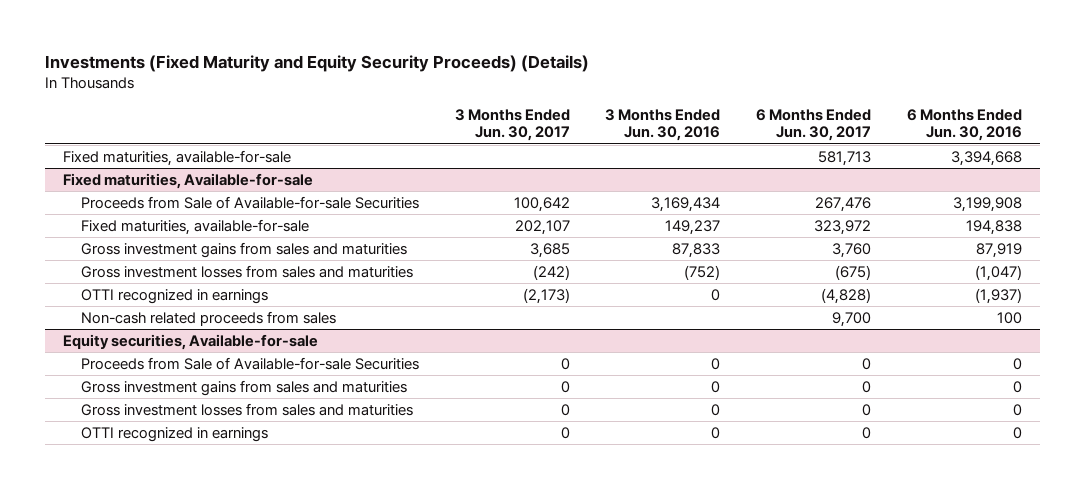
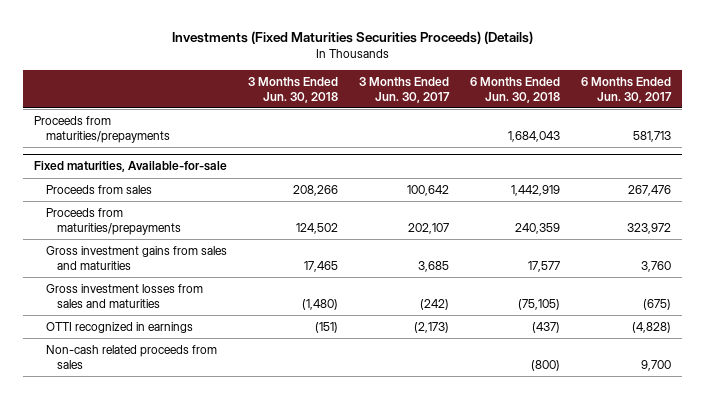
[45,55,590,73] Investments (Fixed Maturity and Equity Security Proceeds) (Details) -> [171,30,533,44] Investments (Fixed Maturities Securities Proceeds) (Details)
[605,108,721,142] 3 Months Ended Jun. 30, 2016 -> none
[906,108,1022,142] 6 Months Ended Jun. 30, 2016 -> none
none -> [247,76,338,103] 3 Months Ended Jun. 30, 2018
none -> [470,76,561,103] 6 Months Ended Jun. 30, 2018
[63,149,292,166] Fixed maturities, available-for-sale -> [33,115,170,143] Proceeds from maturities/prepayments
[80,195,419,209] Proceeds from Sale of Available-for-sale Securities -> [45,184,152,194] Proceeds from sales
[80,218,309,235] Fixed maturities, available-for-sale -> [45,207,182,235] Proceeds from maturities/prepayments
[63,333,319,350] Equity securities, Available-for-sale -> none
[80,356,419,370] Proceeds from Sale of Available-for-sale Securities -> none
[80,379,407,396] Gross investment gains from sales and maturities -> none
[80,402,413,416] Gross investment losses from sales and maturities -> none
[80,426,268,442] OTTI recognized in earnings -> none

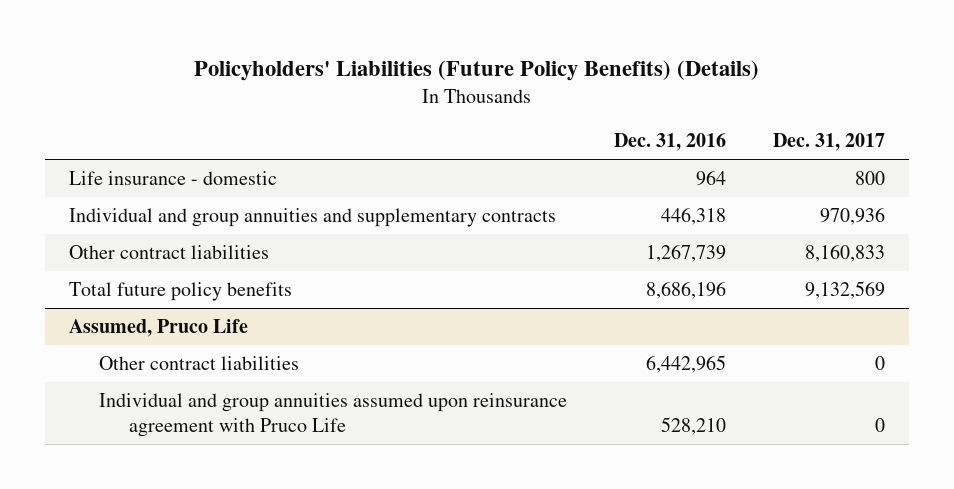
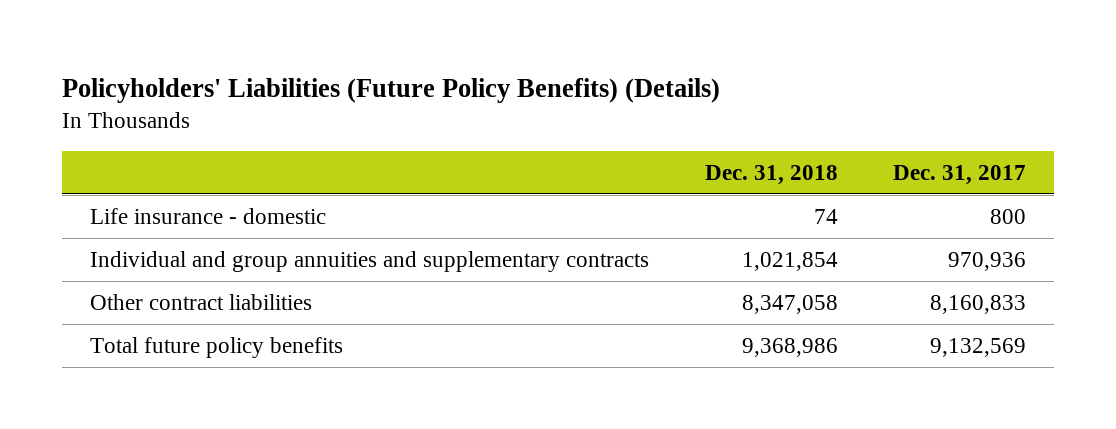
[613,133,726,152] Dec. 31, 2016 -> none
none -> [704,164,838,185] Dec. 31, 2018
[68,318,248,337] Assumed, Pruco Life -> none
[98,355,299,370] Other contract liabilities -> none
[98,392,567,438] Individual and group annuities assumed upon reinsurance agreement with Pruco Life -> none

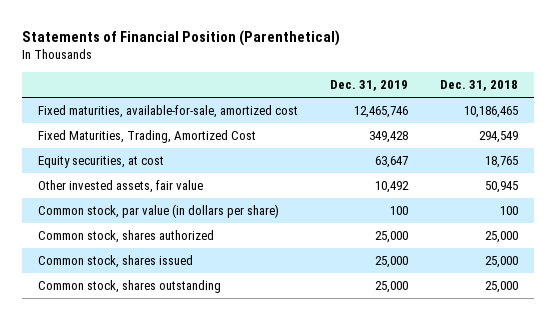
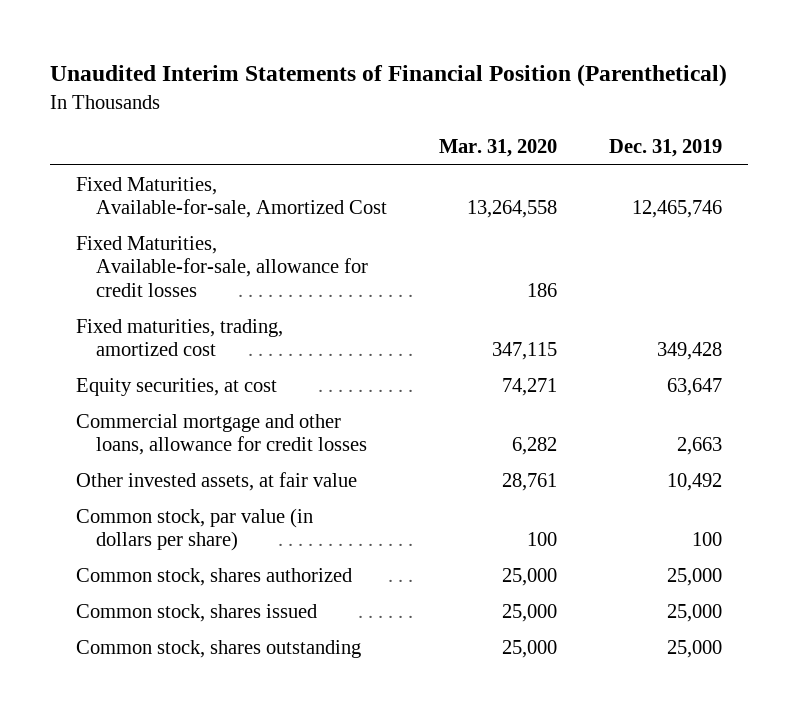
[21,29,340,46] Statements of Financial Position (Parenthetical) -> [49,64,727,87] Unaudited Interim Statements of Financial Position (Parenthetical)
[439,80,518,92] Dec. 31, 2018 -> none
none -> [438,139,557,158] Mar. 31, 2020
[37,105,298,119] Fixed maturities, available-for-sale, amortized cost -> [75,176,387,219] Fixed Maturities, Available-for-sale, Amortized Cost
none -> [75,235,368,297] Fixed Maturities, Available-for-sale, allowance for credit losses
[37,130,256,144] Fixed Maturities, Trading, Amortized Cost -> [75,318,283,357] Fixed maturities, trading, amortized cost
none -> [75,413,367,456] Commercial mortgage and other loans, allowance for credit losses
[37,180,203,194] Other invested assets, fair value -> [75,471,357,491] Other invested assets, at fair value

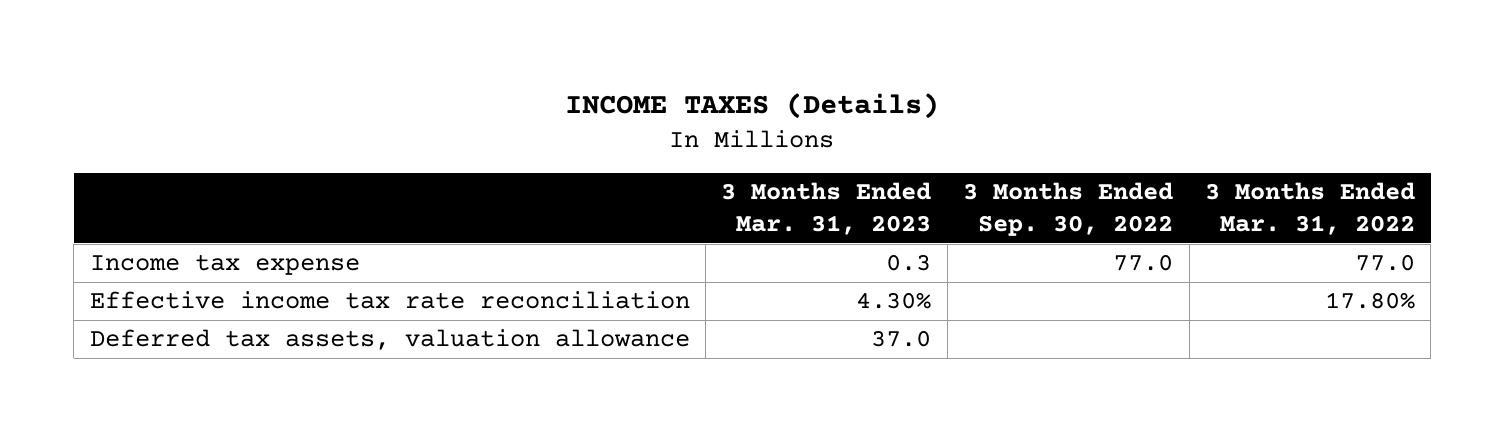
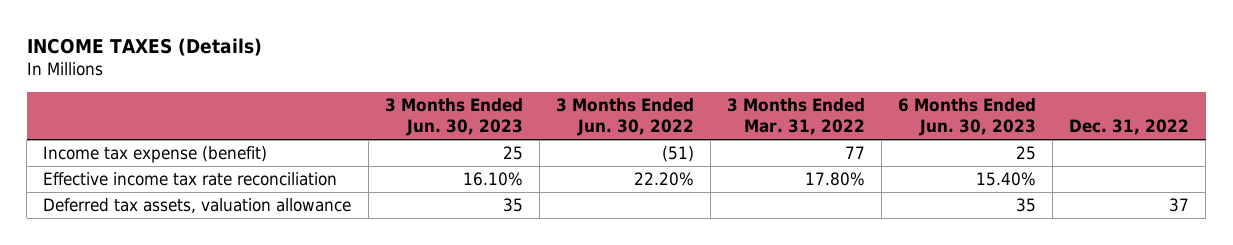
[721,182,932,235] 3 Months Ended Mar. 31, 2023 -> none
[963,182,1174,236] 3 Months Ended Sep. 30, 2022 -> none
none -> [384,97,523,137] 3 Months Ended Jun. 30, 2023
none -> [555,97,694,137] 3 Months Ended Jun. 30, 2022
none -> [897,97,1036,137] 6 Months Ended Jun. 30, 2023
none -> [1069,119,1190,136] Dec. 31, 2022
[89,254,360,276] Income tax expense -> [43,146,268,164] Income tax expense (benefit)
[1354,254,1415,272] 77.0 -> [844,146,865,160] 77

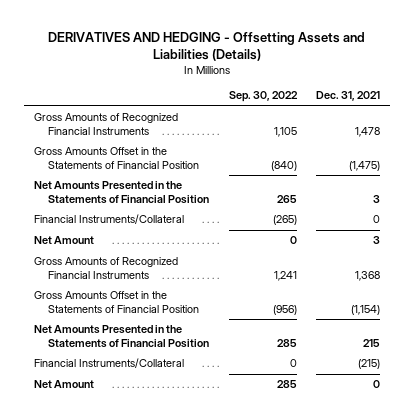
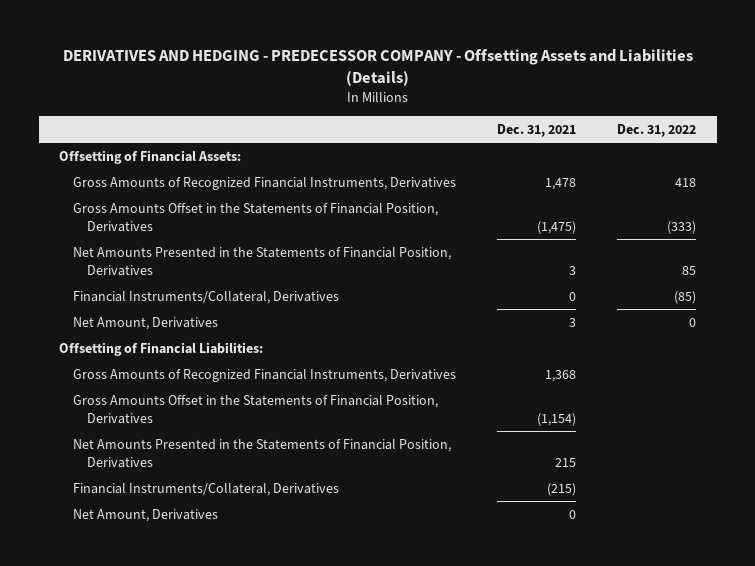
[48,31,366,61] DERIVATIVES AND HEDGING - Offsetting Assets and Liabilities (Details) -> [62,48,693,86] DERIVATIVES AND HEDGING - PREDECESSOR COMPANY - Offsetting Assets and Liabilities (Details)
[228,91,298,103] Sep. 30, 2022 -> none
none -> [617,123,697,137] Dec. 31, 2022
none -> [59,149,242,164] Offsetting of Financial Assets:
[34,113,179,136] Gross Amounts of Recognized Financial Instruments -> [72,176,456,190] Gross Amounts of Recognized Financial Instruments, Derivatives
[34,147,200,170] Gross Amounts Offset in the Statements of Financial Position -> [72,202,438,232] Gross Amounts Offset in the Statements of Financial Position, Derivatives
[34,181,210,205] Net Amounts Presented in the Statements of Financial Position -> [72,246,451,276] Net Amounts Presented in the Statements of Financial Position, Derivatives
[34,214,185,225] Financial Instruments/Collateral -> [72,290,339,304] Financial Instruments/Collateral, Derivatives
[34,236,95,245] Net Amount -> [72,316,218,330] Net Amount, Derivatives
none -> [59,341,264,356] Offsetting of Financial Liabilities:
[34,257,179,280] Gross Amounts of Recognized Financial Instruments -> [72,368,456,382] Gross Amounts of Recognized Financial Instruments, Derivatives
[34,291,200,314] Gross Amounts Offset in the Statements of Financial Position -> [72,394,438,424] Gross Amounts Offset in the Statements of Financial Position, Derivatives
[34,325,210,349] Net Amounts Presented in the Statements of Financial Position -> [72,438,451,468] Net Amounts Presented in the Statements of Financial Position, Derivatives
[34,358,185,369] Financial Instruments/Collateral -> [72,482,339,496] Financial Instruments/Collateral, Derivatives
[34,380,95,389] Net Amount -> [72,508,218,522] Net Amount, Derivatives

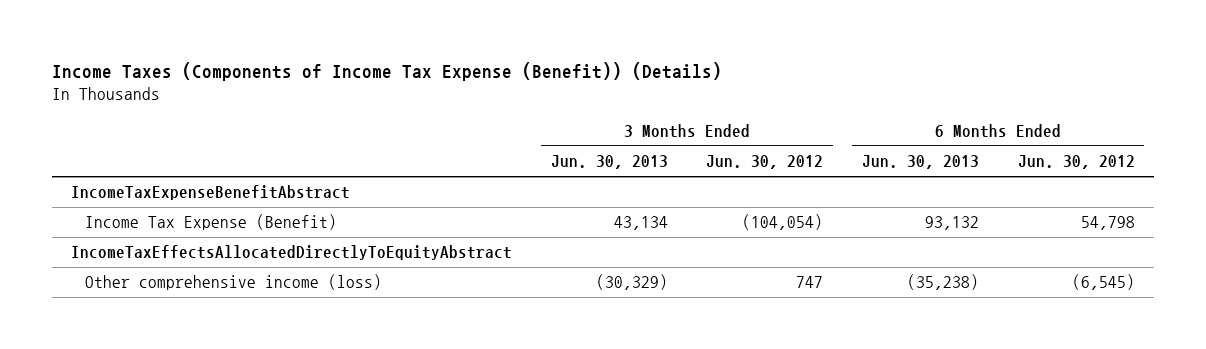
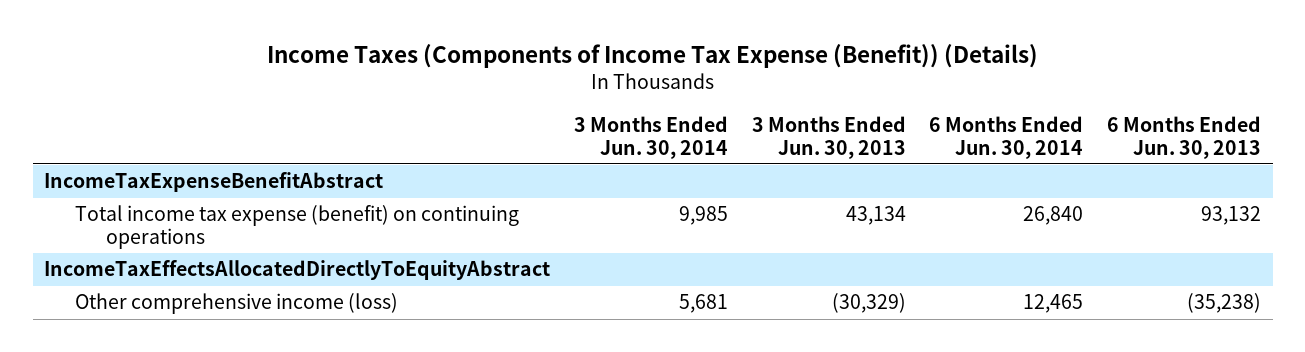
[706,155,824,170] Jun. 30, 2012 -> none
[1017,155,1135,170] Jun. 30, 2012 -> none
none -> [574,115,729,159] 3 Months Ended Jun. 30, 2014
none -> [929,115,1084,159] 6 Months Ended Jun. 30, 2014
[85,214,338,231] Income Tax Expense (Benefit) -> [75,205,520,250] Total income tax expense (benefit) on continuing operations

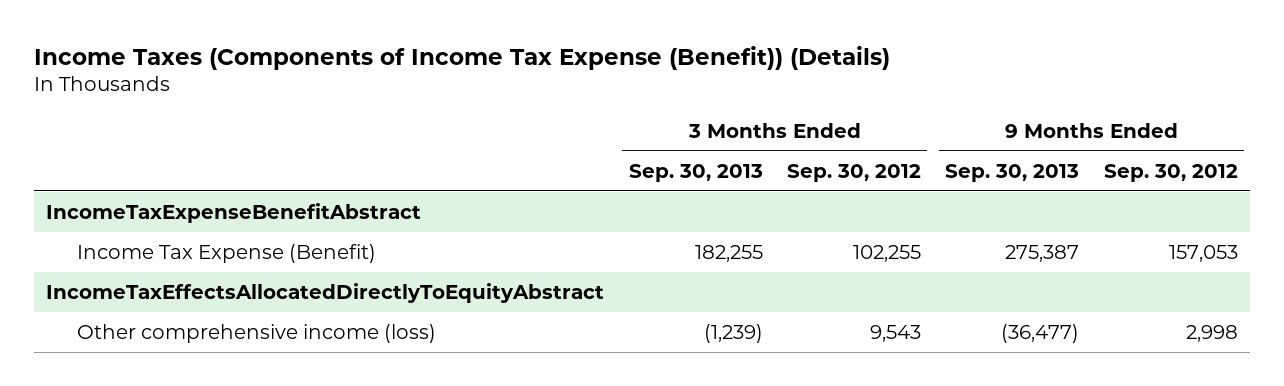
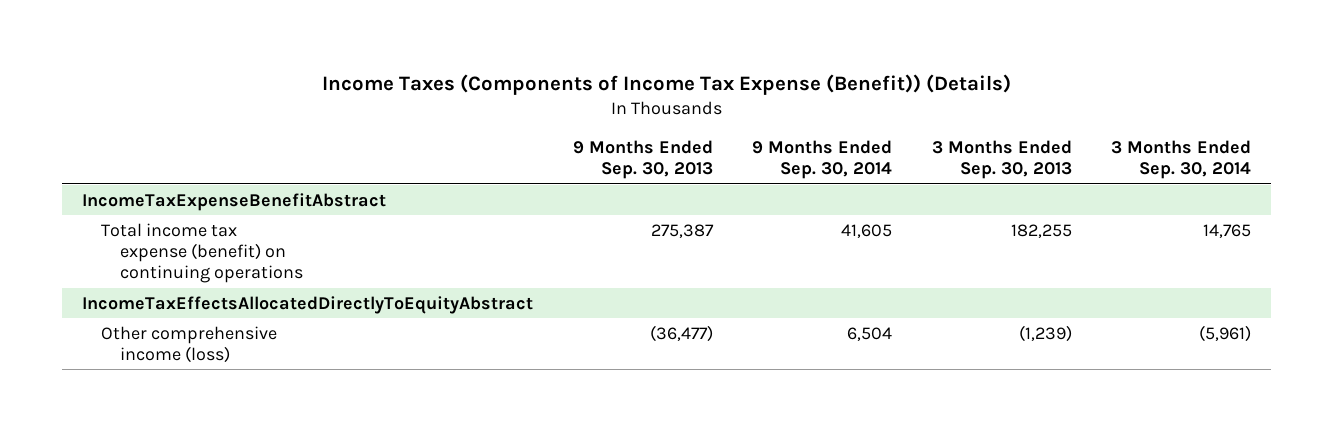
[787,163,922,182] Sep. 30, 2012 -> none
[1103,163,1238,182] Sep. 30, 2012 -> none
none -> [752,140,893,180] 9 Months Ended Sep. 30, 2014
none -> [1111,140,1252,180] 3 Months Ended Sep. 30, 2014
[76,243,376,263] Income Tax Expense (Benefit) -> [101,222,304,284] Total income tax expense (benefit) on continuing operations

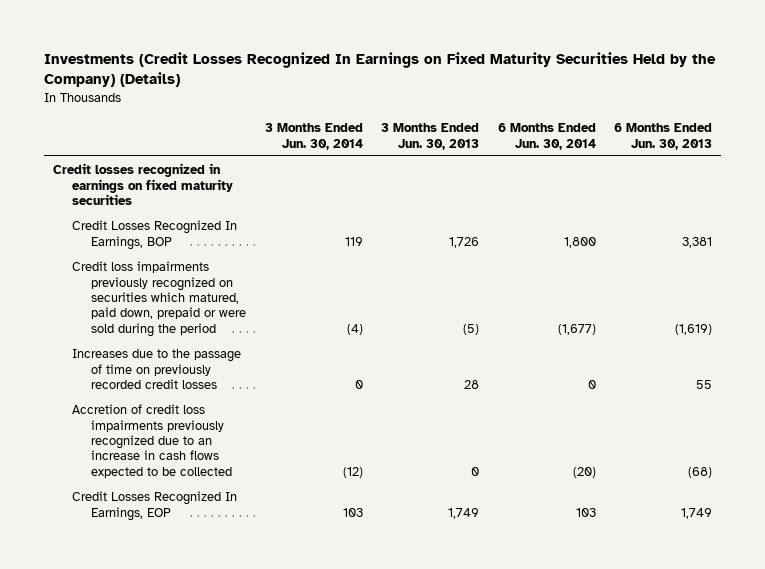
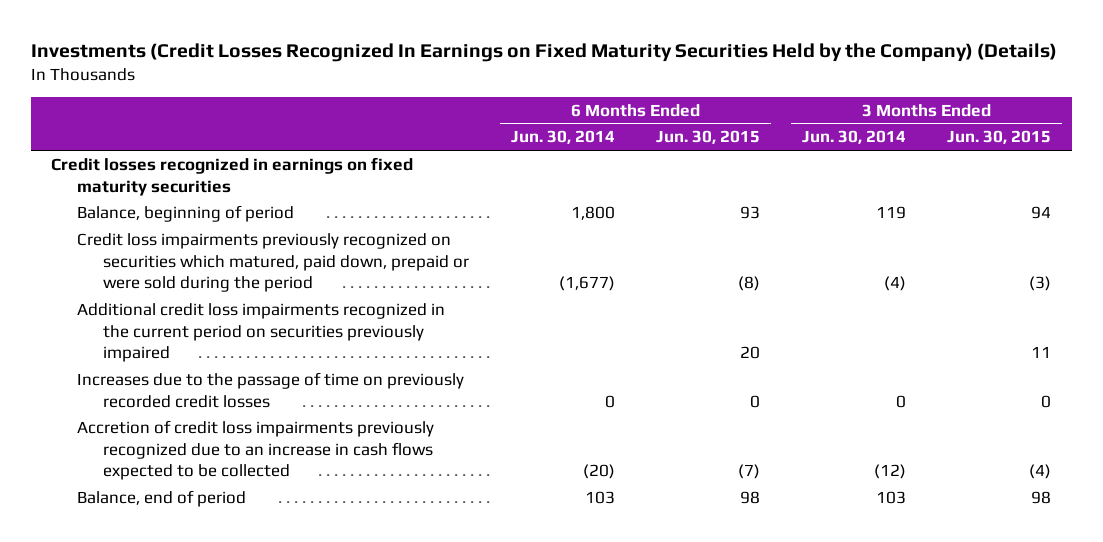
[381,123,480,150] 3 Months Ended Jun. 30, 2013 -> none
[613,123,712,150] 6 Months Ended Jun. 30, 2013 -> none
none -> [656,130,761,145] Jun. 30, 2015
none -> [947,130,1052,145] Jun. 30, 2015
[72,220,238,250] Credit Losses Recognized In Earnings, BOP -> [77,204,295,222] Balance, beginning of period
none -> [77,302,446,363] Additional credit loss impairments recognized in the current period on securities previously impaired
[72,491,238,521] Credit Losses Recognized In Earnings, EOP -> [77,489,247,507] Balance, end of period

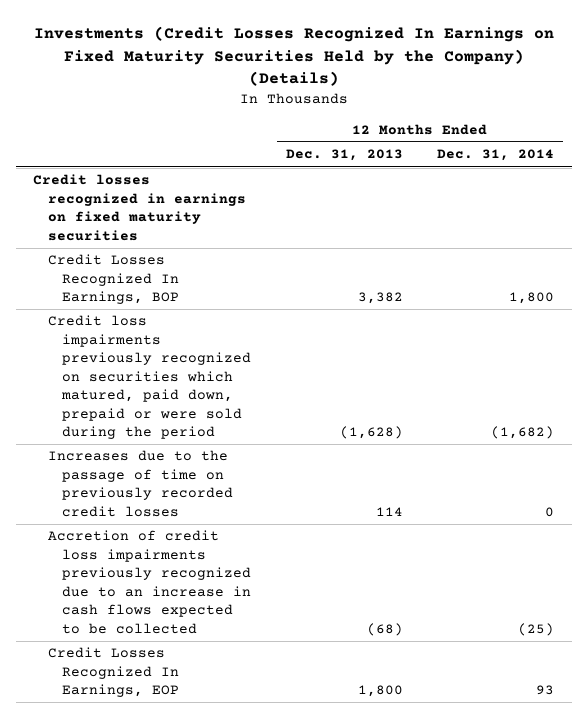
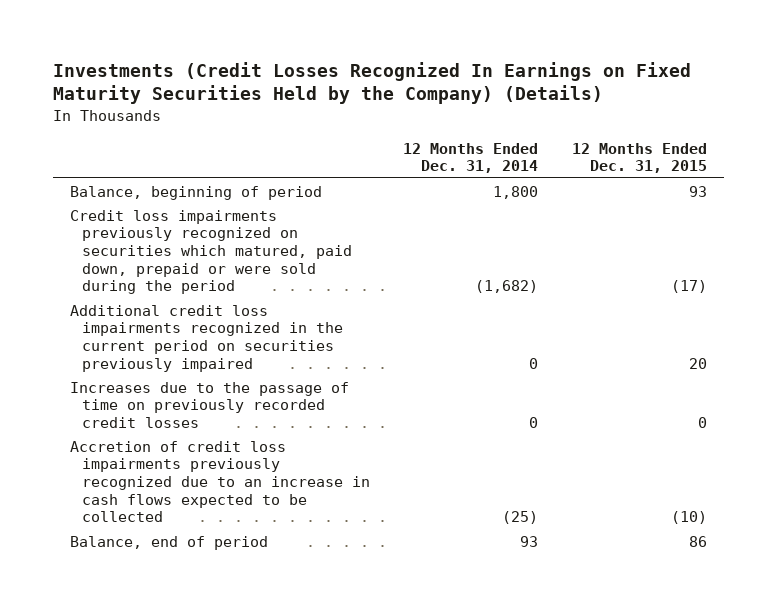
[285,149,403,162] Dec. 31, 2013 -> none
none -> [572,142,708,174] 12 Months Ended Dec. 31, 2015
[33,174,246,241] Credit losses recognized in earnings on fixed maturity securities -> none
[47,254,179,305] Credit Losses Recognized In Earnings, BOP -> [70,185,323,200] Balance, beginning of period
none -> [70,304,343,372] Additional credit loss impairments recognized in the current period on securities previously impaired
[47,647,179,698] Credit Losses Recognized In Earnings, EOP -> [70,535,269,550] Balance, end of period

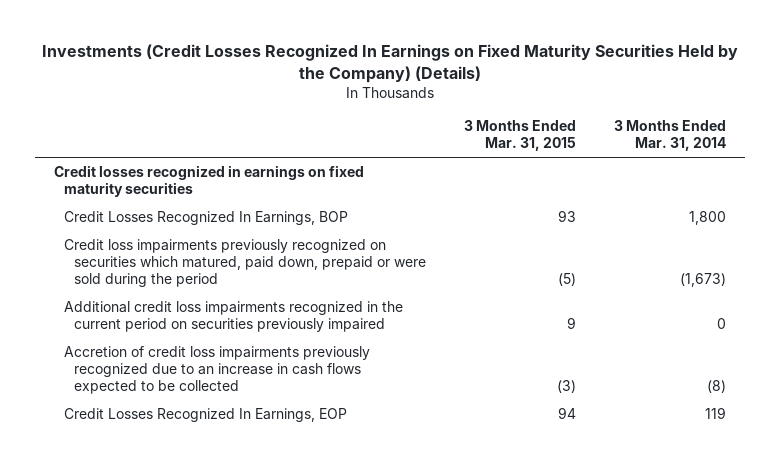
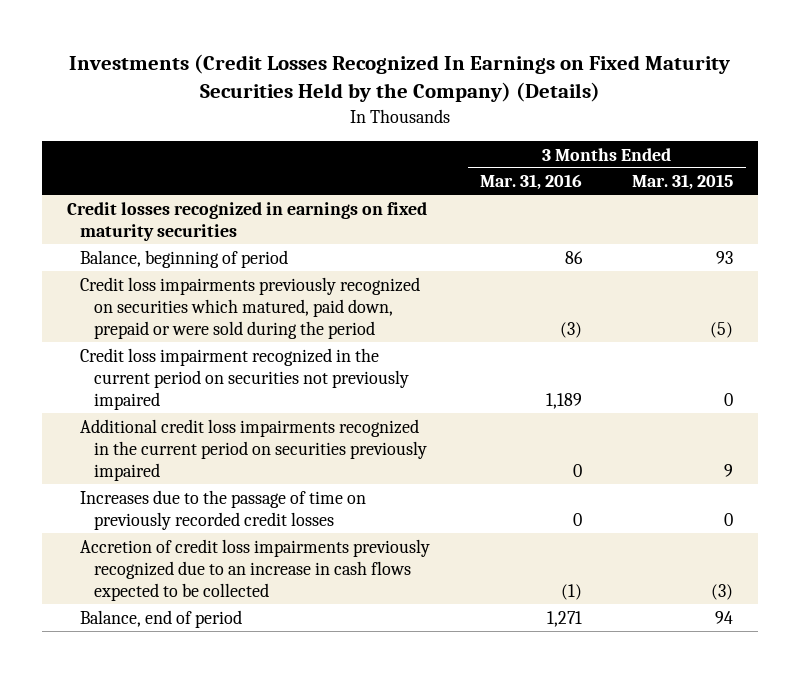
[613,120,726,152] 3 Months Ended Mar. 31, 2014 -> none
none -> [480,174,583,191] Mar. 31, 2016
[64,211,349,226] Credit Losses Recognized In Earnings, BOP -> [80,249,289,268] Balance, beginning of period
none -> [80,347,409,410] Credit loss impairment recognized in the current period on securities not previously impaired
none -> [80,489,367,530] Increases due to the passage of time on previously recorded credit losses
[64,408,348,423] Credit Losses Recognized In Earnings, EOP -> [80,609,243,628] Balance, end of period

